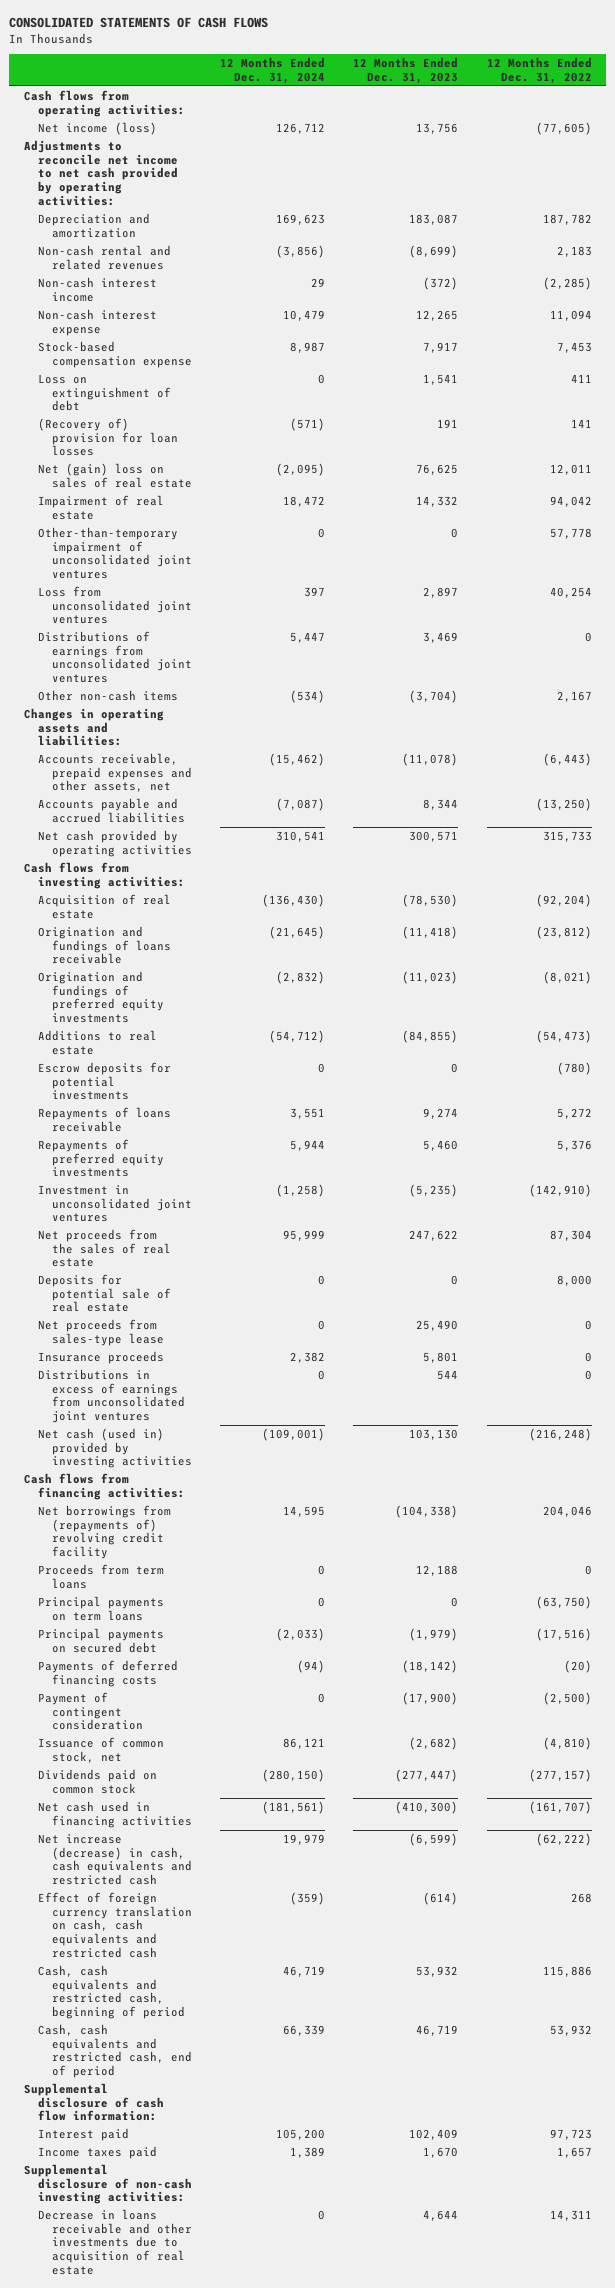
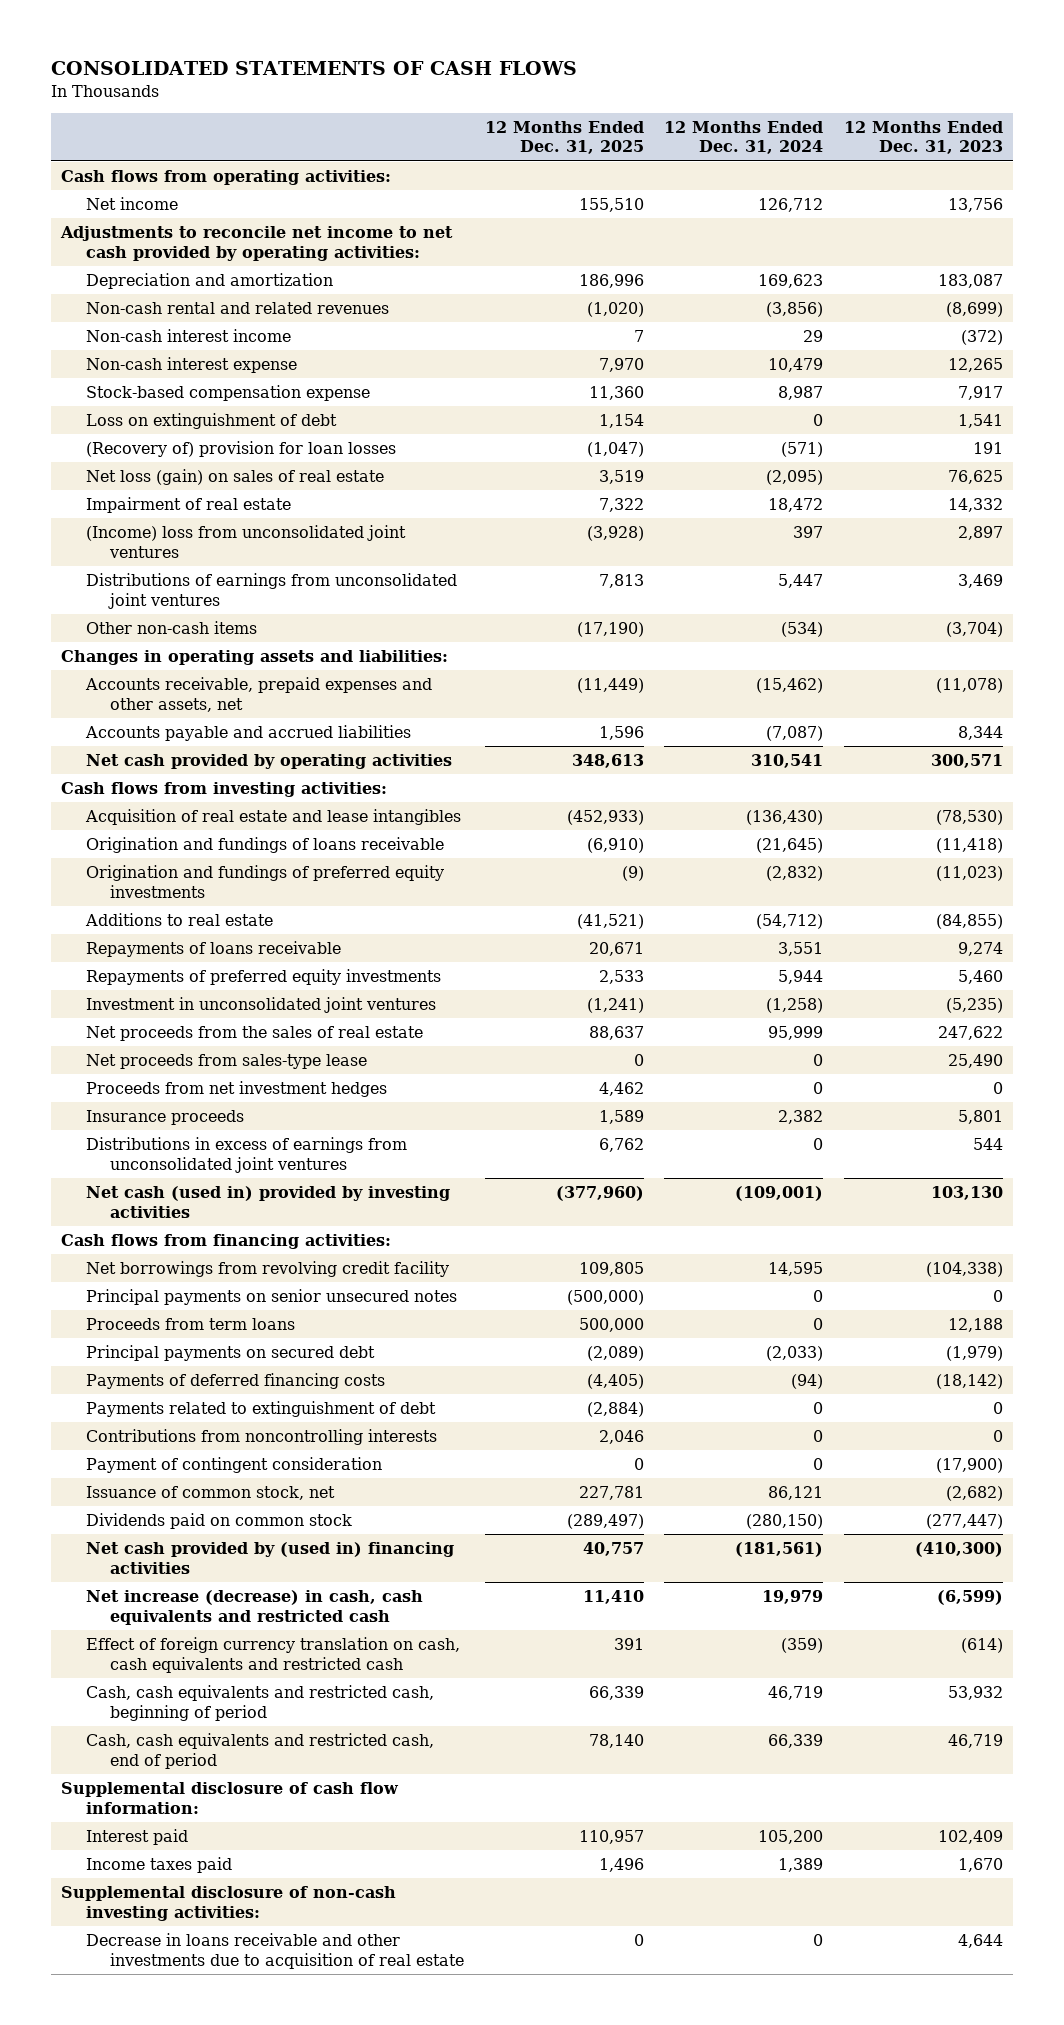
[486,57,592,84] 12 Months Ended Dec. 31, 2022 -> none
none -> [484,120,644,155] 12 Months Ended Dec. 31, 2025
[37,121,157,135] Net income (loss) -> [85,196,178,210] Net income
[37,462,192,488] Net (gain) loss on sales of real estate -> [85,468,384,485] Net loss (gain) on sales of real estate
[37,526,192,580] Other-than-temporary impairment of unconsolidated joint ventures -> none
[37,585,192,625] Loss from unconsolidated joint ventures -> [85,524,406,558] (Income) loss from unconsolidated joint ventures
[37,893,171,919] Acquisition of real estate -> [84,808,461,825] Acquisition of real estate and lease intangibles
[37,1061,171,1101] Escrow deposits for potential investments -> none
[37,1273,171,1313] Deposits for potential sale of real estate -> none
none -> [85,1080,387,1097] Proceeds from net investment hedges
[37,1504,171,1560] Net borrowings from (repayments of) revolving credit facility -> [85,1260,449,1277] Net borrowings from revolving credit facility
none -> [85,1288,457,1305] Principal payments on senior unsecured notes
[37,1595,164,1621] Principal payments on term loans -> none
none -> [85,1400,436,1417] Payments related to extinguishment of debt
none -> [85,1428,437,1445] Contributions from noncontrolling interests
[37,1800,192,1828] Net cash used in financing activities -> [85,1541,454,1574] Net cash provided by (used in) financing activities

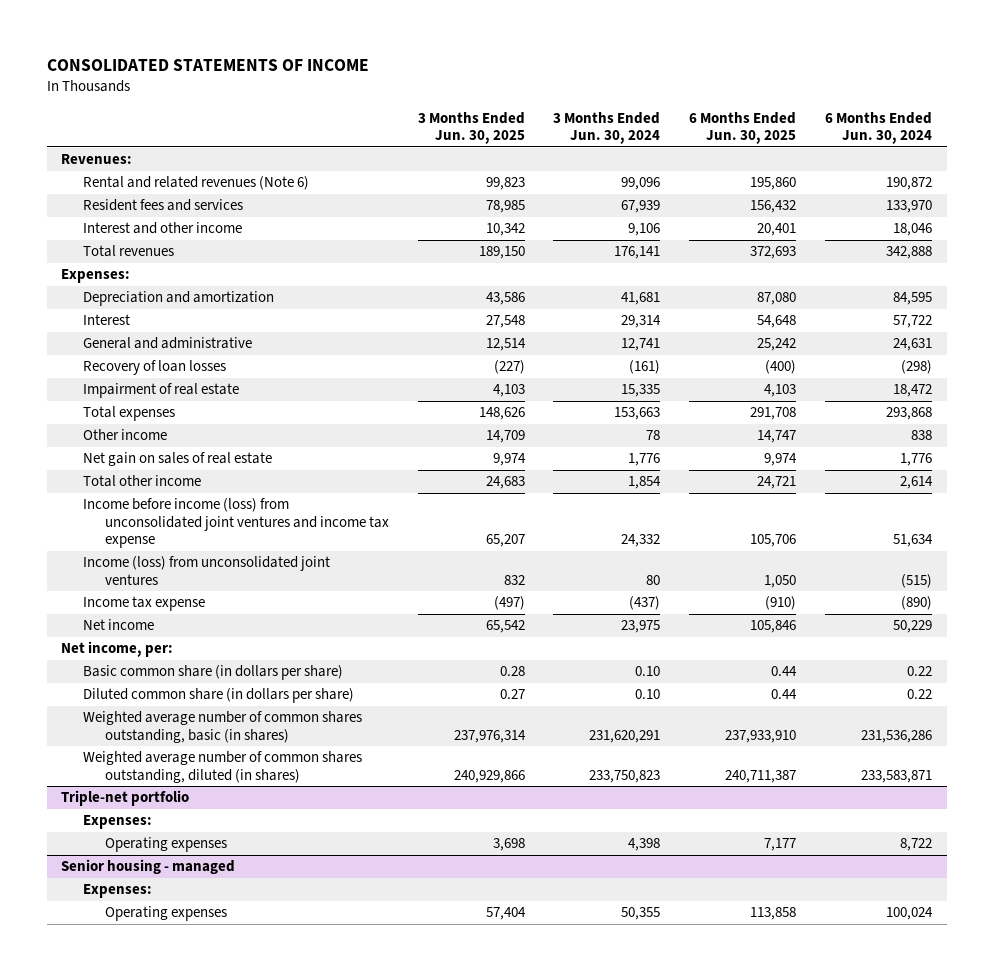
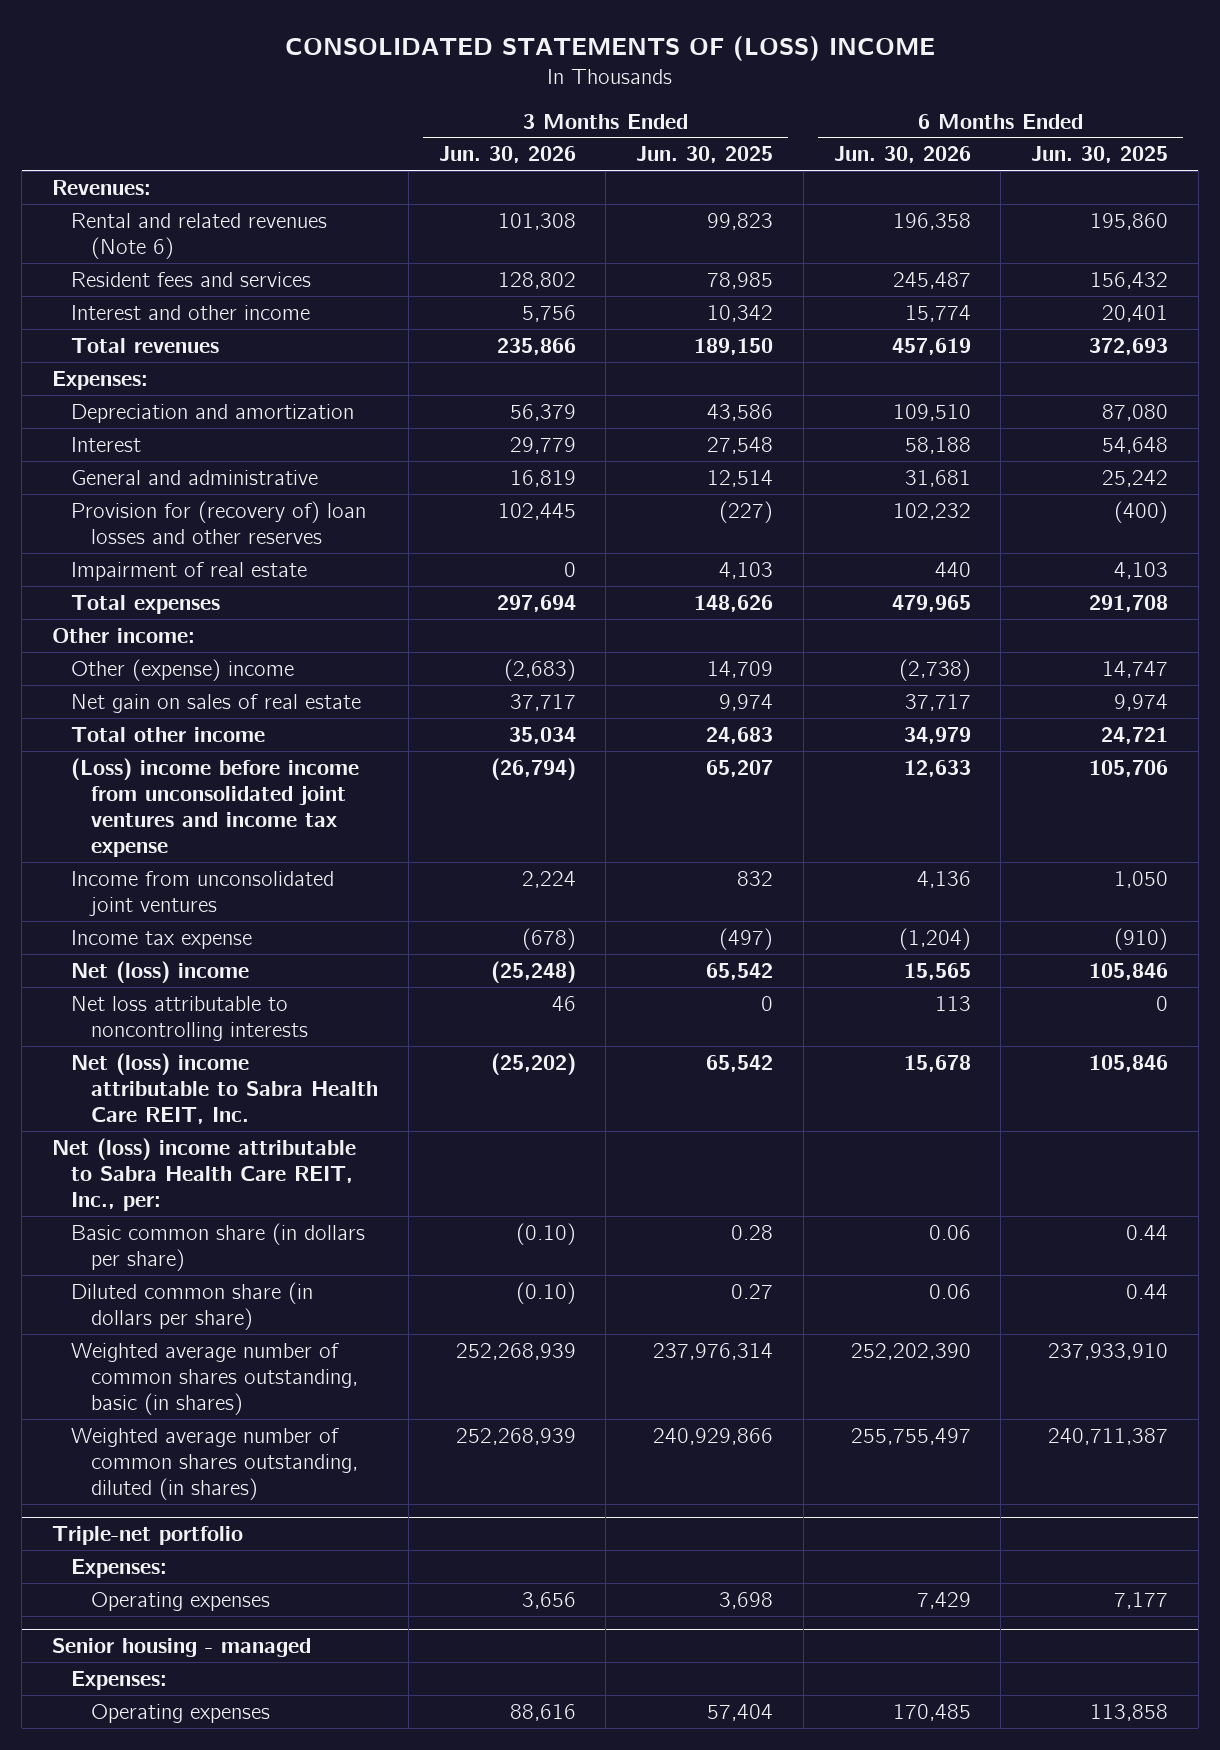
[46,58,369,71] CONSOLIDATED STATEMENTS OF INCOME -> [284,35,935,61] CONSOLIDATED STATEMENTS OF (LOSS) INCOME
[553,111,661,145] 3 Months Ended Jun. 30, 2024 -> none
[825,111,933,145] 6 Months Ended Jun. 30, 2024 -> none
none -> [438,146,576,164] Jun. 30, 2026
none -> [833,146,971,164] Jun. 30, 2026
[83,360,227,376] Recovery of loan losses -> [71,500,367,544] Provision for (recovery of) loan losses and other reserves
none -> [51,627,195,643] Other income:
[83,429,168,441] Other income -> [71,658,295,681] Other (expense) income
[83,498,389,549] Income before income (loss) from unconsolidated joint ventures and income tax expense -> [71,757,360,858] (Loss) income before income from unconsolidated joint ventures and income tax expense
[83,556,331,585] Income (loss) from unconsolidated joint ventures -> [71,870,335,916] Income from unconsolidated joint ventures
none -> [71,960,250,983] Net (loss) income
none -> [71,995,309,1041] Net loss attributable to noncontrolling interests
[83,619,155,631] Net income -> [71,1052,379,1125] Net (loss) income attributable to Sabra Health Care REIT, Inc.
[61,641,174,658] Net income, per: -> [51,1137,356,1212] Net (loss) income attributable to Sabra Health Care REIT, Inc., per:

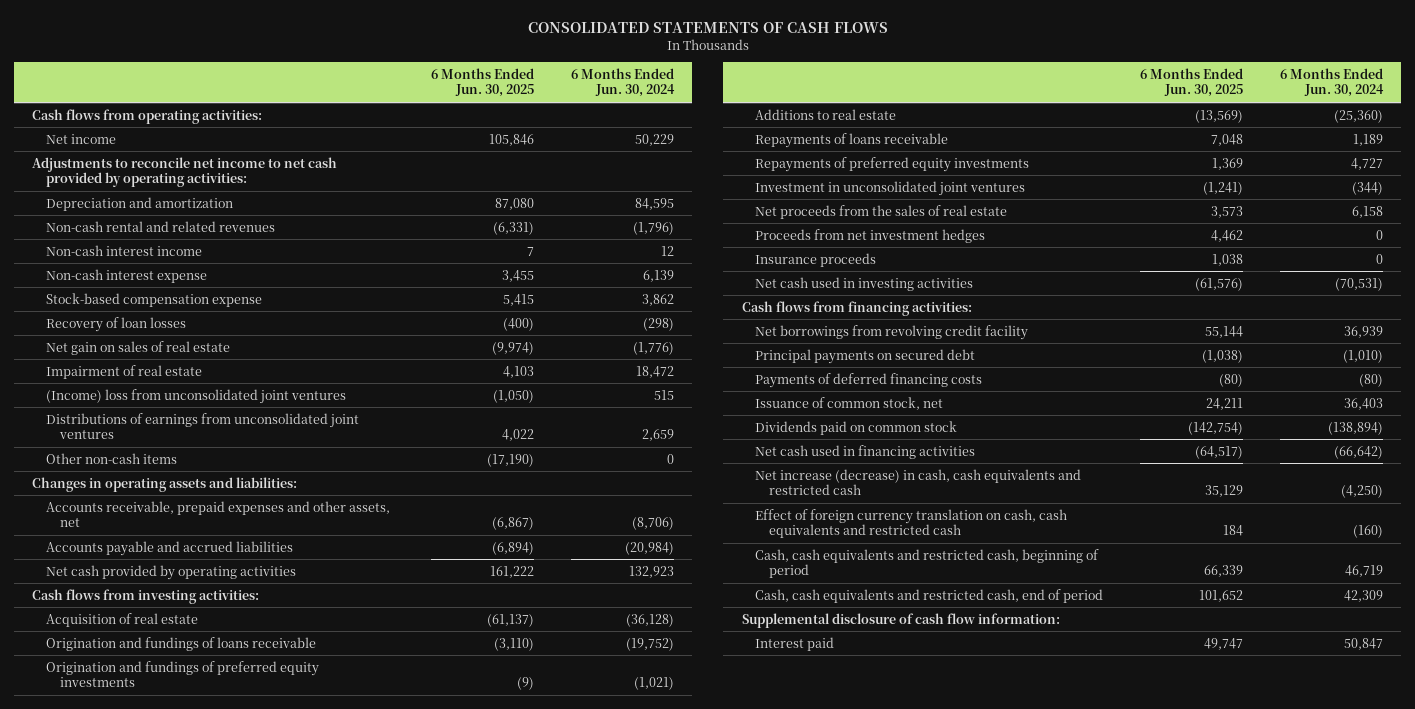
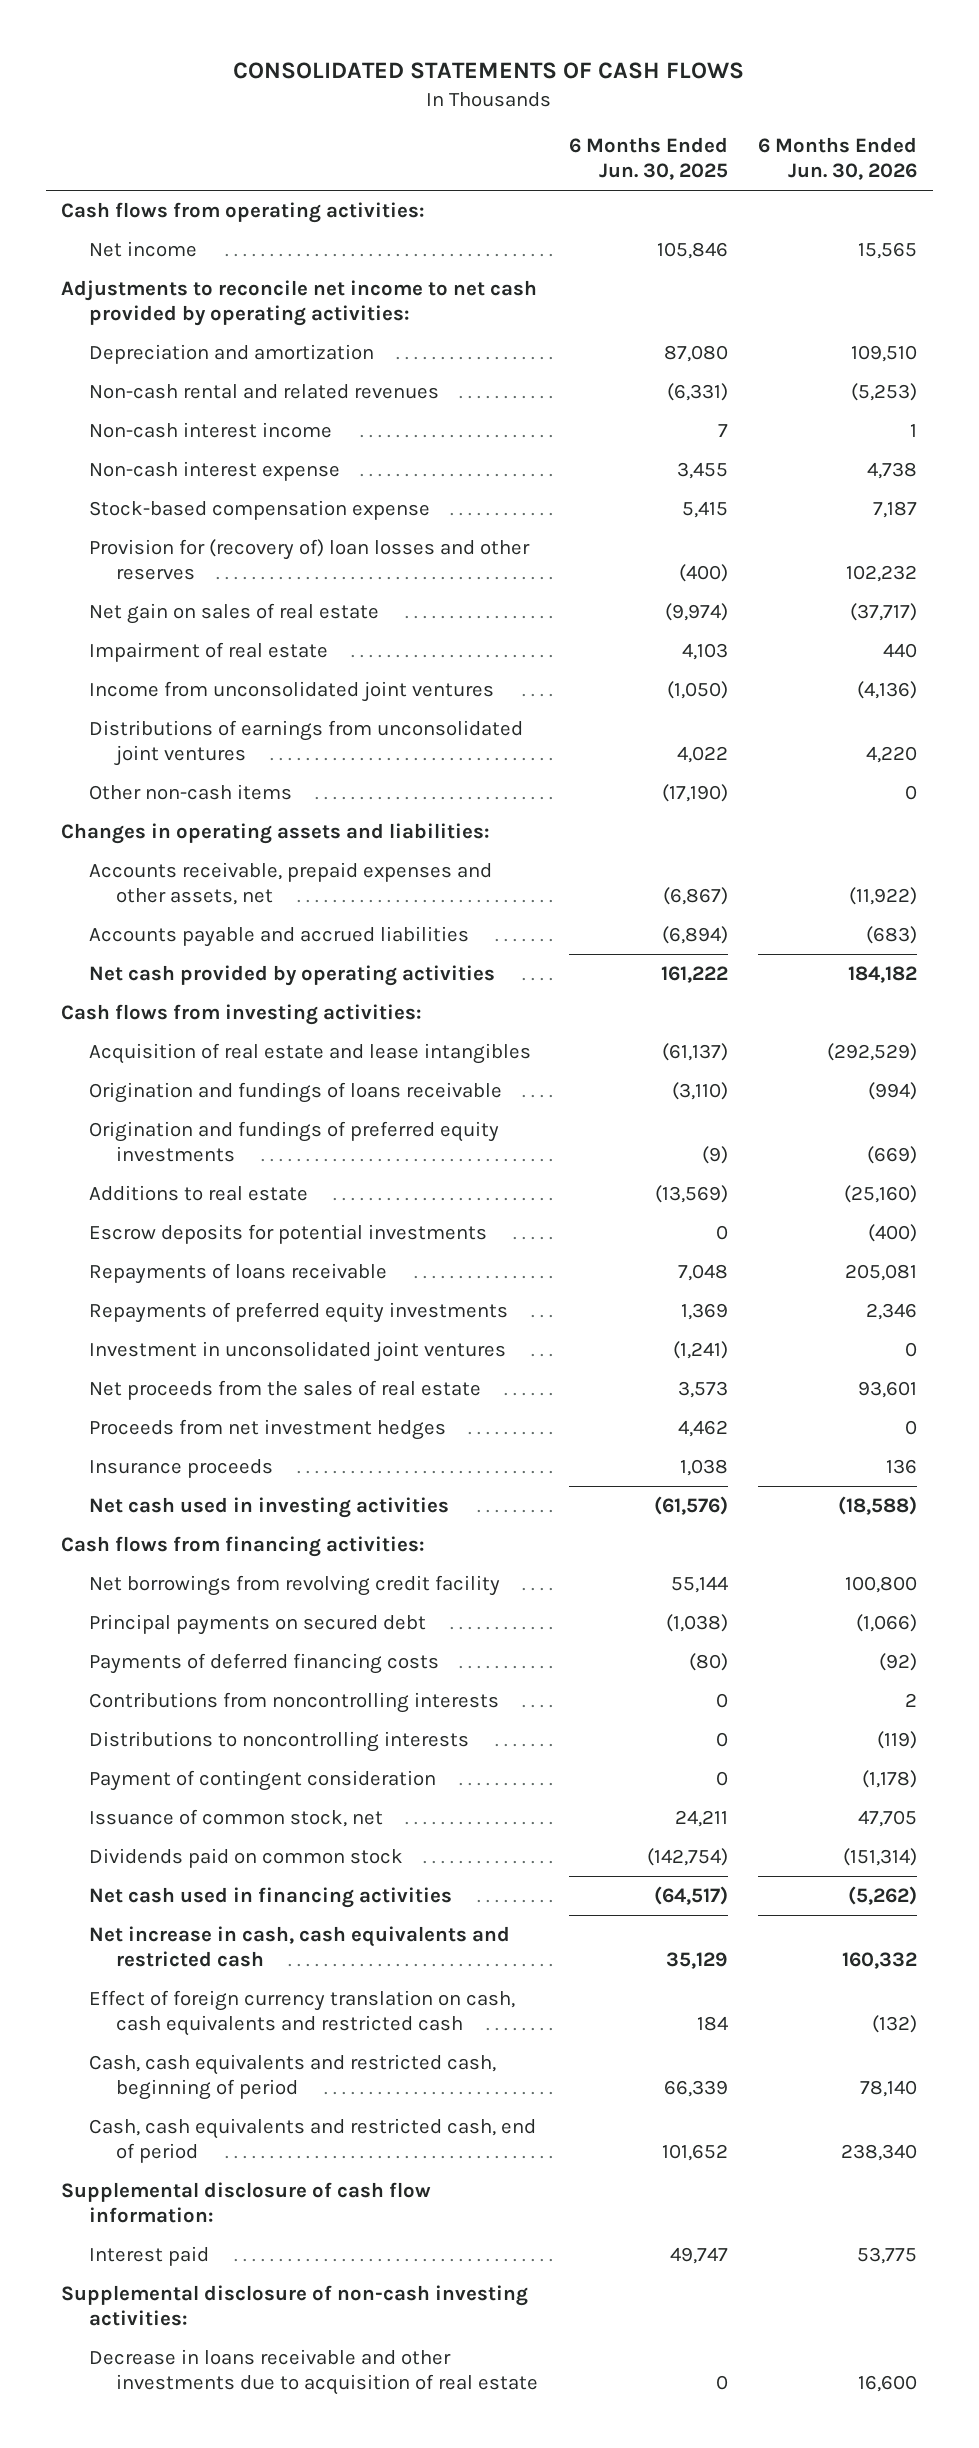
[570,67,675,98] 6 Months Ended Jun. 30, 2024 -> none
none -> [758,137,918,181] 6 Months Ended Jun. 30, 2026
[45,316,186,332] Recovery of loan losses -> [88,538,530,581] Provision for (recovery of) loan losses and other reserves
[45,388,346,404] (Income) loss from unconsolidated joint ventures -> [88,680,494,702] Income from unconsolidated joint ventures
[45,612,198,627] Acquisition of real estate -> [88,1042,531,1064] Acquisition of real estate and lease intangibles
none -> [88,1223,487,1244] Escrow deposits for potential investments
none -> [88,1691,499,1713] Contributions from noncontrolling interests
none -> [88,1730,469,1752] Distributions to noncontrolling interests
none -> [88,1769,436,1791] Payment of contingent consideration
[755,468,1082,496] Net increase (decrease) in cash, cash equivalents and restricted cash -> [88,1925,510,1968] Net increase in cash, cash equivalents and restricted cash
none -> [61,2284,529,2327] Supplemental disclosure of non-cash investing activities:
none -> [88,2348,539,2396] Decrease in loans receivable and other investments due to acquisition of real estate

